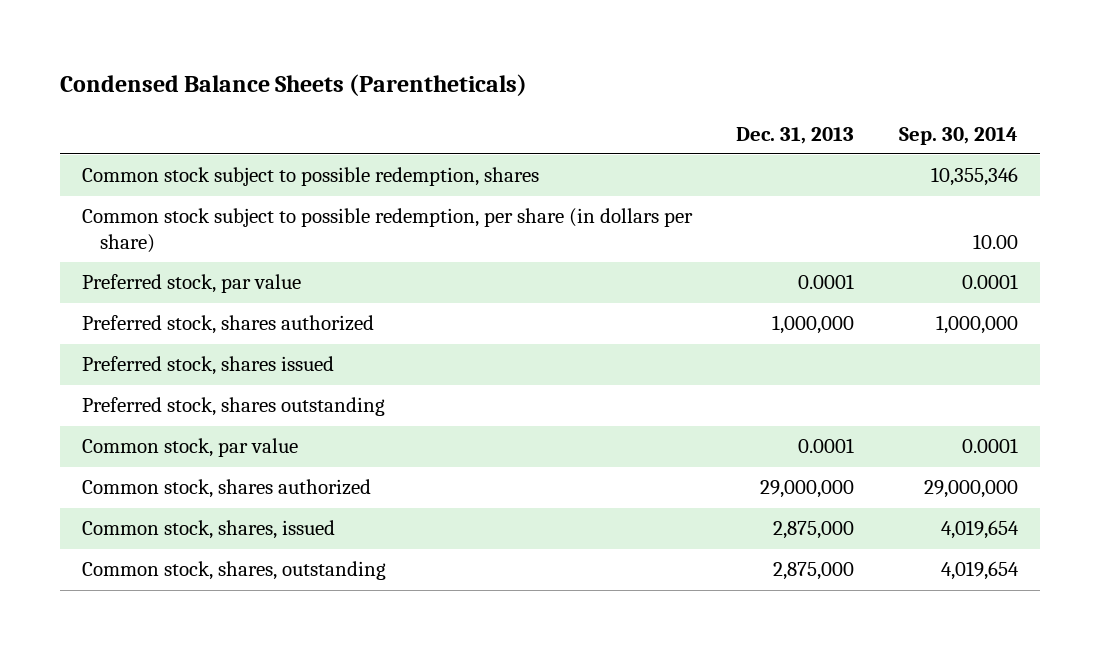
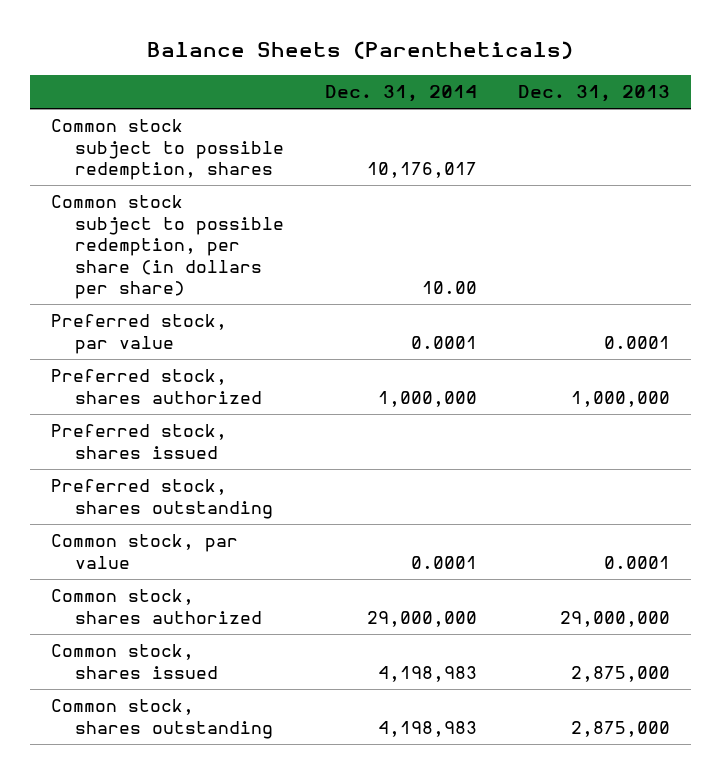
[59,74,527,97] Condensed Balance Sheets (Parentheticals) -> [147,41,574,60] Balance Sheets (Parentheticals)
[898,126,1018,145] Sep. 30, 2014 -> none
none -> [324,85,477,103] Dec. 31, 2014
[81,520,335,540] Common stock, shares, issued -> [50,644,218,679] Common stock, shares issued
[81,561,386,581] Common stock, shares, outstanding -> [50,699,273,739] Common stock, shares outstanding

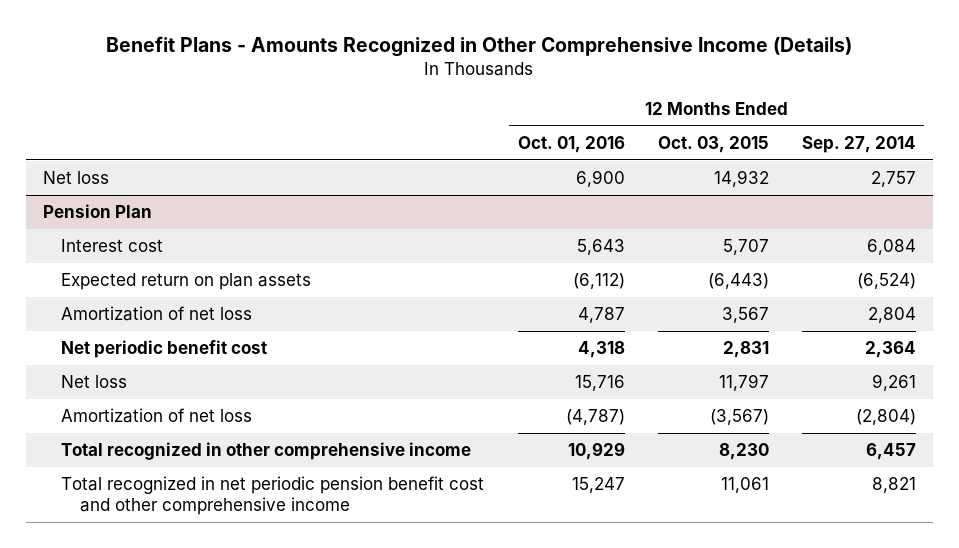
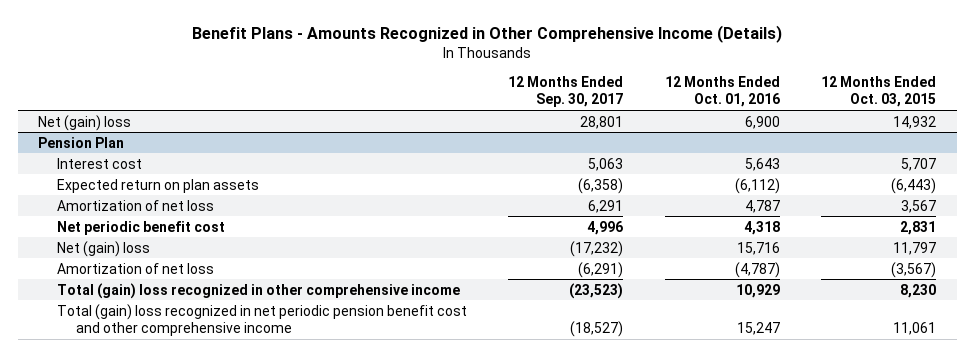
[802,135,917,153] Sep. 27, 2014 -> none
none -> [508,76,624,108] 12 Months Ended Sep. 30, 2017
[42,171,109,185] Net loss -> [38,114,132,131] Net (gain) loss
[61,375,128,389] Net loss -> [57,240,151,257] Net (gain) loss
[61,442,472,461] Total recognized in other comprehensive income -> [57,282,461,299] Total (gain) loss recognized in other comprehensive income
[61,476,485,516] Total recognized in net periodic pension benefit cost and other comprehensive income -> [57,303,468,336] Total (gain) loss recognized in net periodic pension benefit cost and other comprehensive income

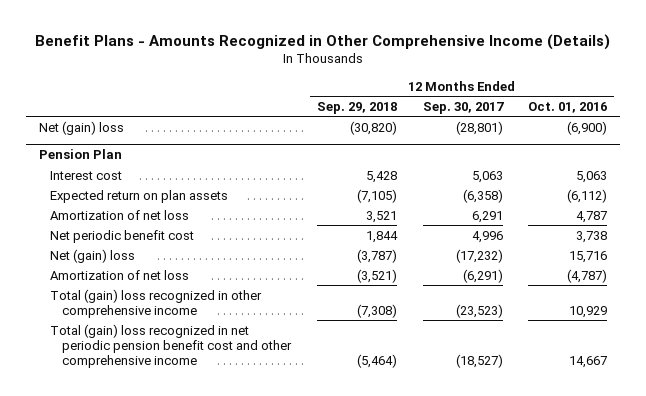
[821,76,937,108] 12 Months Ended Oct. 03, 2015 -> none
none -> [316,101,397,114] Sep. 29, 2018
[580,115,624,129] 28,801 -> [455,120,503,135] (28,801)
[744,115,780,129] 6,900 -> [567,120,608,135] (6,900)
[744,157,780,171] 5,643 -> [576,170,608,183] 5,063
[743,220,780,235] 4,318 -> [576,230,608,243] 3,738
[736,321,780,335] 15,247 -> [569,355,608,368] 14,667

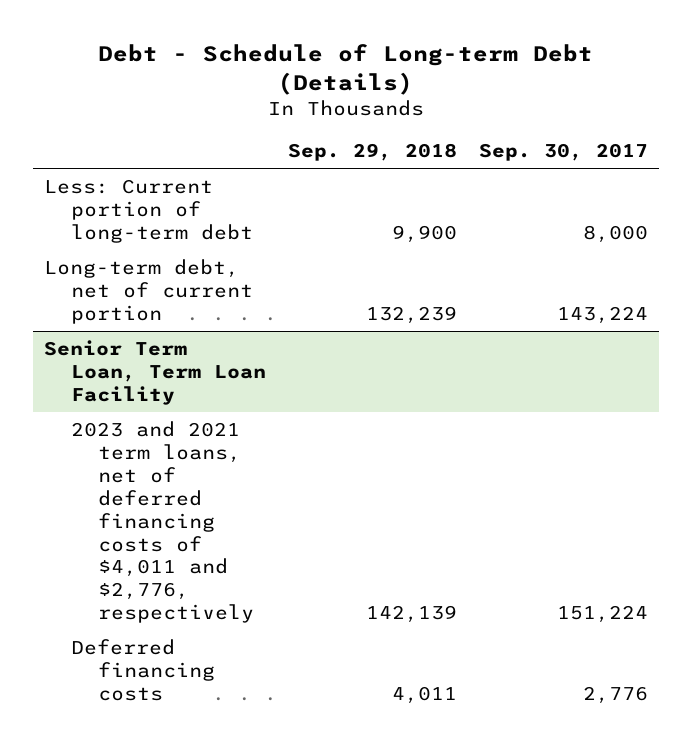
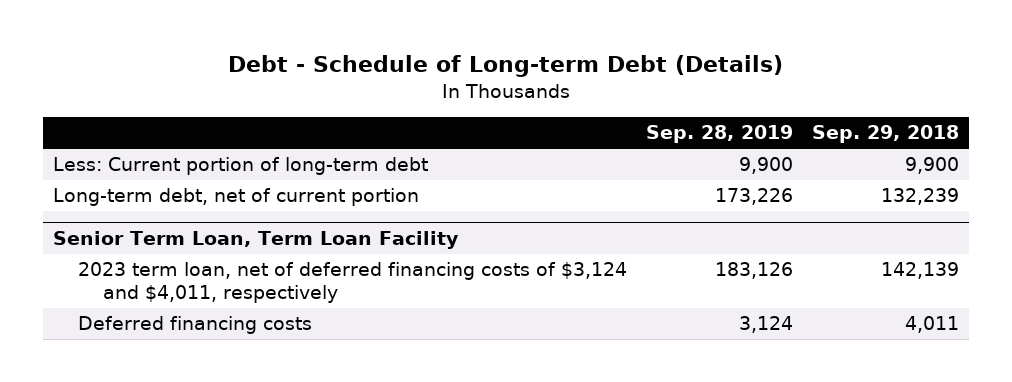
[478,142,648,161] Sep. 30, 2017 -> none
none -> [645,125,793,144] Sep. 28, 2019
[71,421,255,624] 2023 and 2021 term loans, net of deferred financing costs of $4,011 and $2,776, respectively -> [77,262,627,304] 2023 term loan, net of deferred financing costs of $3,124 and $4,011, respectively

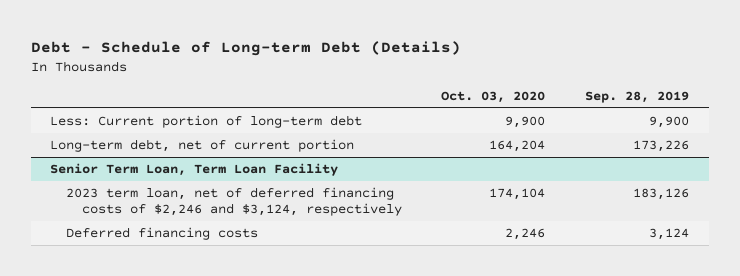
[812,125,960,144] Sep. 29, 2018 -> none
none -> [441,91,546,104] Oct. 03, 2020
[77,262,627,304] 2023 term loan, net of deferred financing costs of $3,124 and $4,011, respectively -> [66,186,402,216] 2023 term loan, net of deferred financing costs of $2,246 and $3,124, respectively

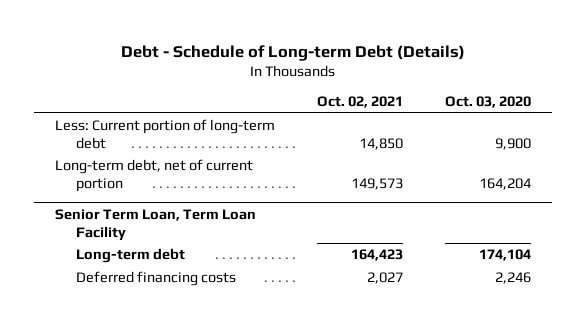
[585,91,690,104] Sep. 28, 2019 -> none
none -> [317,96,404,109] Oct. 02, 2021
[66,186,402,216] 2023 term loan, net of deferred financing costs of $2,246 and $3,124, respectively -> [75,247,185,263] Long-term debt

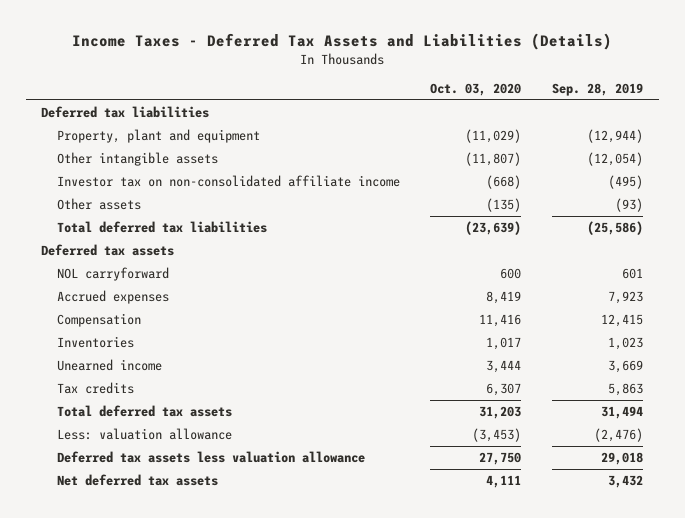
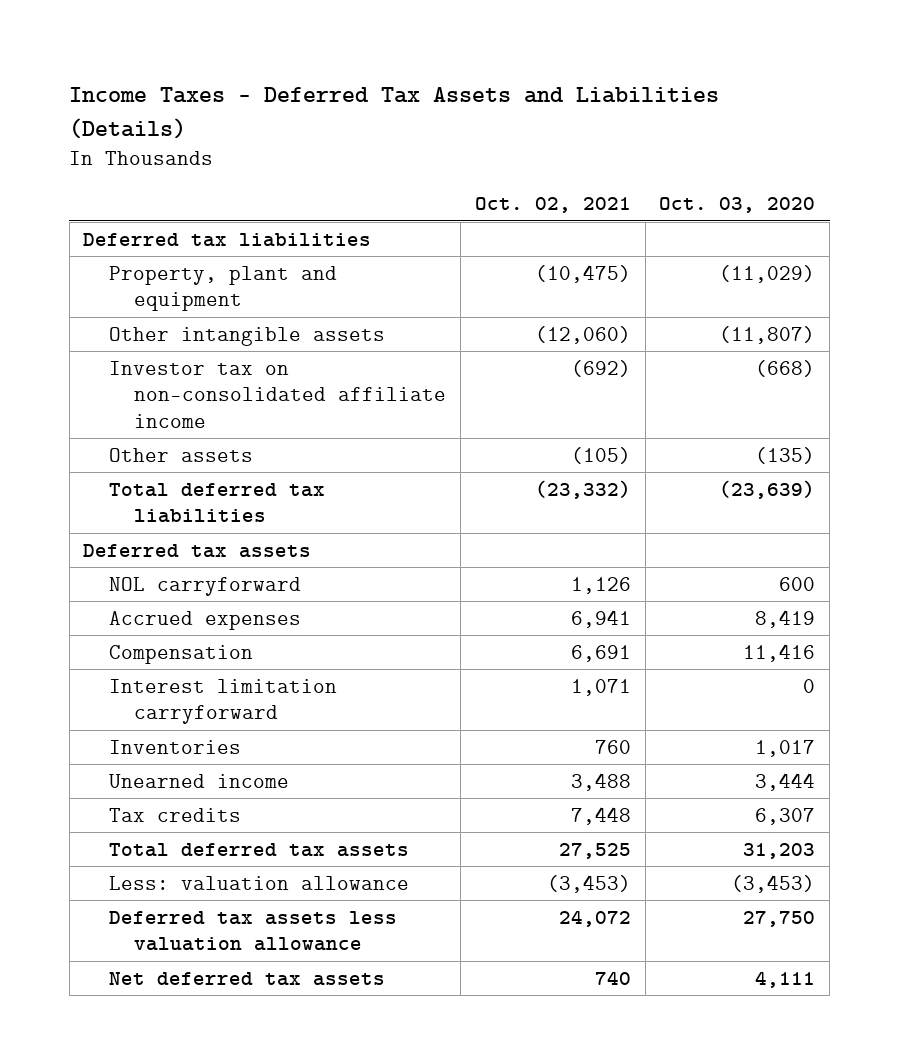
[552,82,644,96] Sep. 28, 2019 -> none
none -> [474,196,631,213] Oct. 02, 2021
none -> [108,678,337,725] Interest limitation carryforward

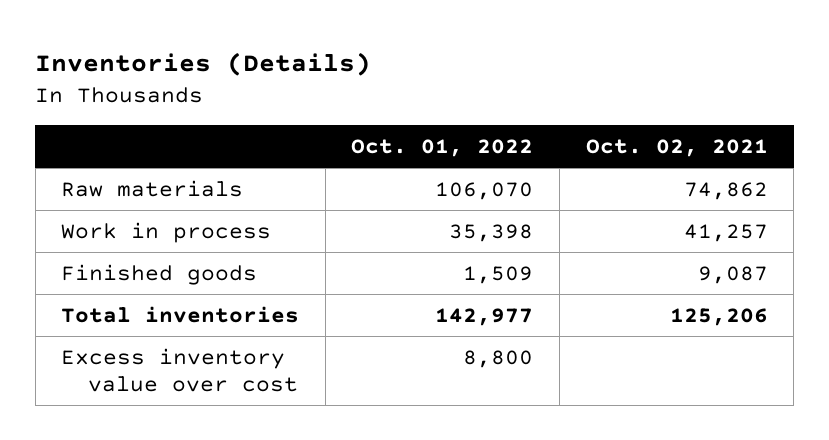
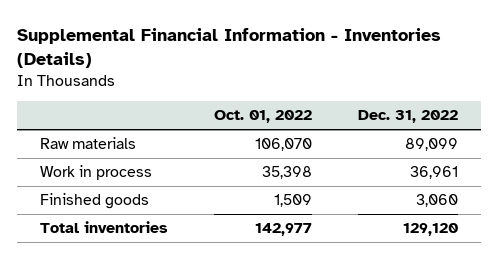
[35,51,372,76] Inventories (Details) -> [17,28,442,69] Supplemental Financial Information - Inventories (Details)
[585,138,768,157] Oct. 02, 2021 -> none
none -> [357,110,458,124] Dec. 31, 2022
[61,347,299,392] Excess inventory value over cost -> none

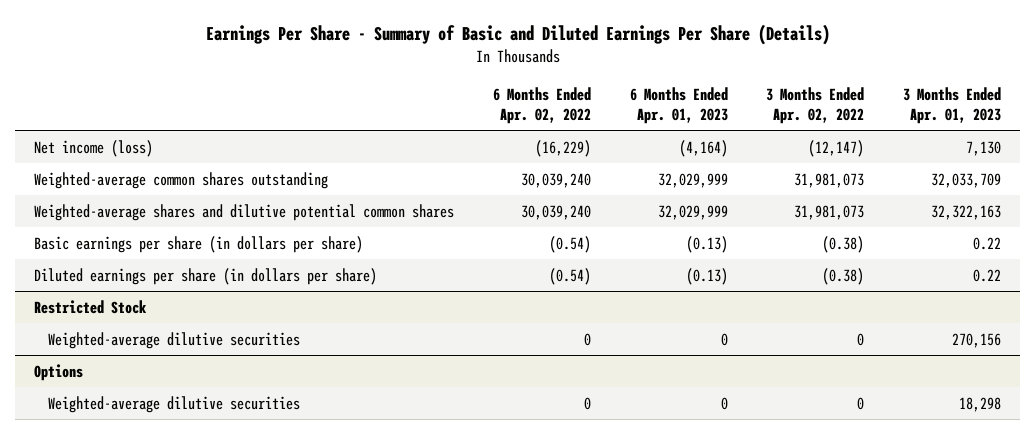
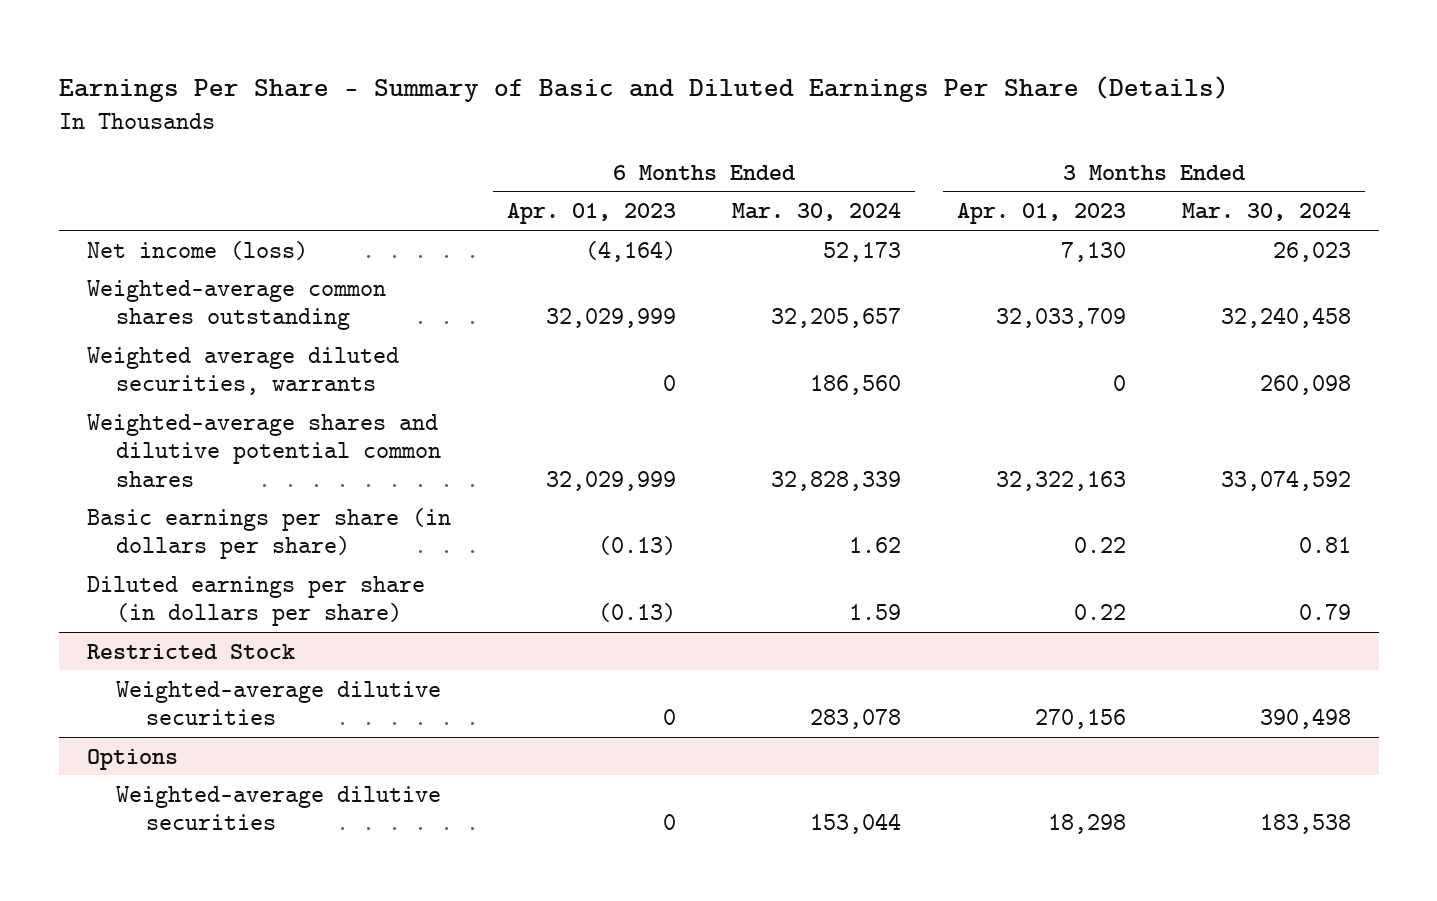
[493,87,592,124] 6 Months Ended Apr. 02, 2022 -> none
[766,87,865,124] 3 Months Ended Apr. 02, 2022 -> none
none -> [731,203,901,222] Mar. 30, 2024
none -> [1181,203,1351,222] Mar. 30, 2024
none -> [86,346,399,396] Weighted average diluted securities, warrants

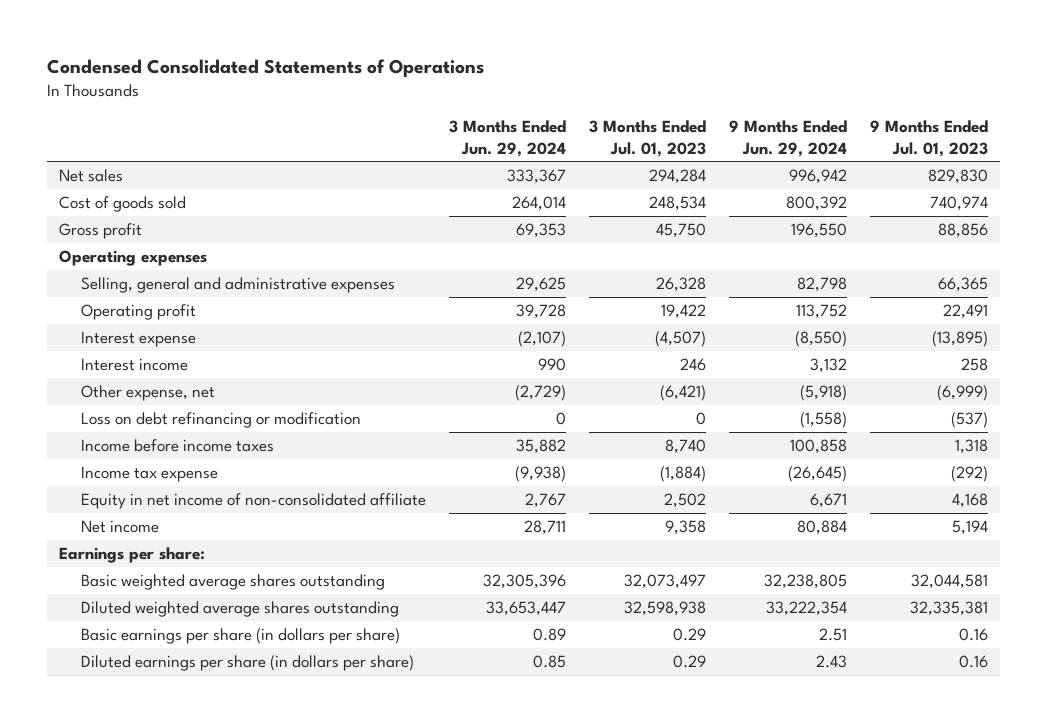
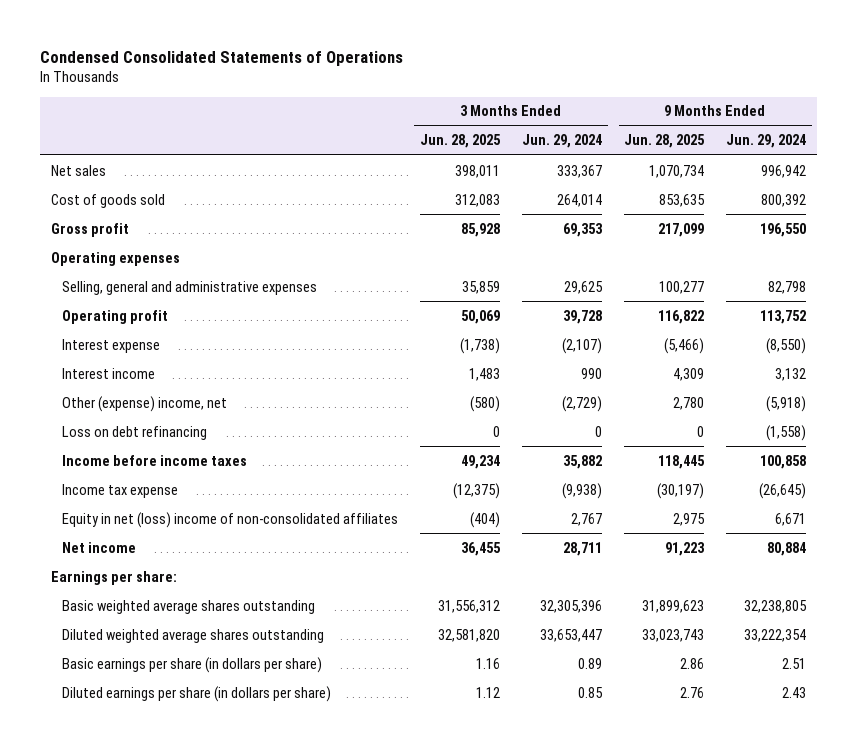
[589,120,707,157] 3 Months Ended Jul. 01, 2023 -> none
[870,120,989,157] 9 Months Ended Jul. 01, 2023 -> none
none -> [419,134,501,149] Jun. 28, 2025
none -> [624,134,706,149] Jun. 28, 2025
[80,384,215,401] Other expense, net -> [61,395,227,412] Other (expense) income, net
[80,411,361,428] Loss on debt refinancing or modification -> [61,425,207,440] Loss on debt refinancing
[80,492,426,509] Equity in net income of non-consolidated affiliate -> [61,511,398,528] Equity in net (loss) income of non-consolidated affiliates

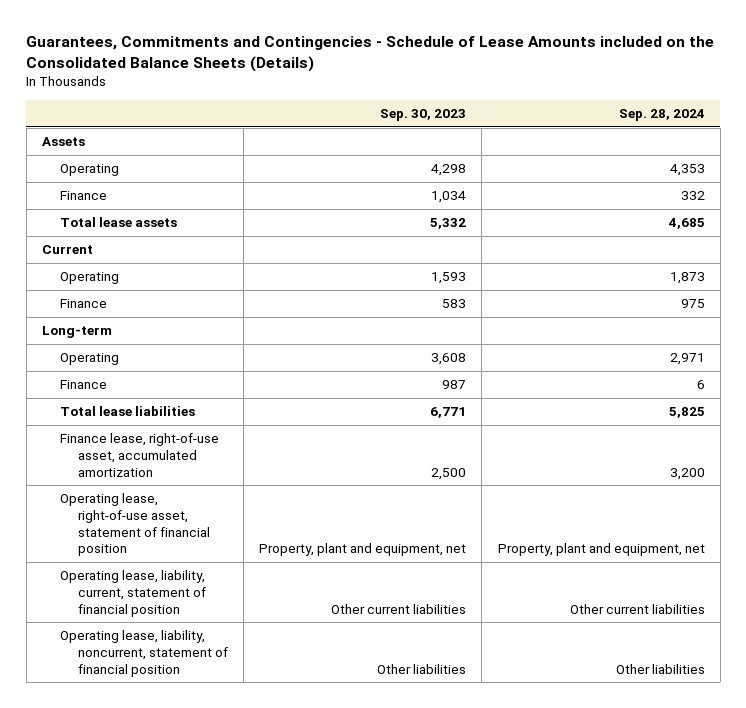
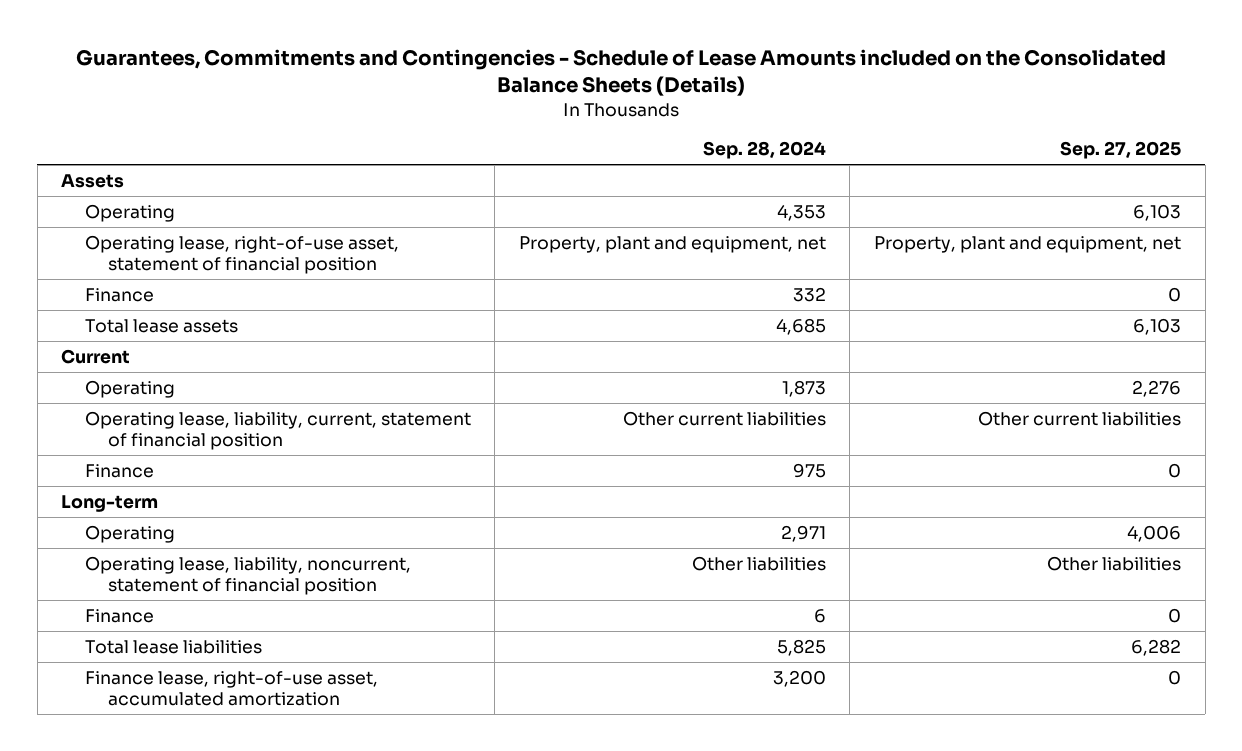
[380,108,467,121] Sep. 30, 2023 -> none
none -> [1060,141,1182,160] Sep. 27, 2025
[59,493,211,557] Operating lease, right-of-use asset, statement of financial position -> [84,234,399,274] Operating lease, right-of-use asset, statement of financial position
[59,570,207,617] Operating lease, liability, current, statement of financial position -> [84,410,471,450] Operating lease, liability, current, statement of financial position
[59,630,229,677] Operating lease, liability, noncurrent, statement of financial position -> [84,555,411,595] Operating lease, liability, noncurrent, statement of financial position

